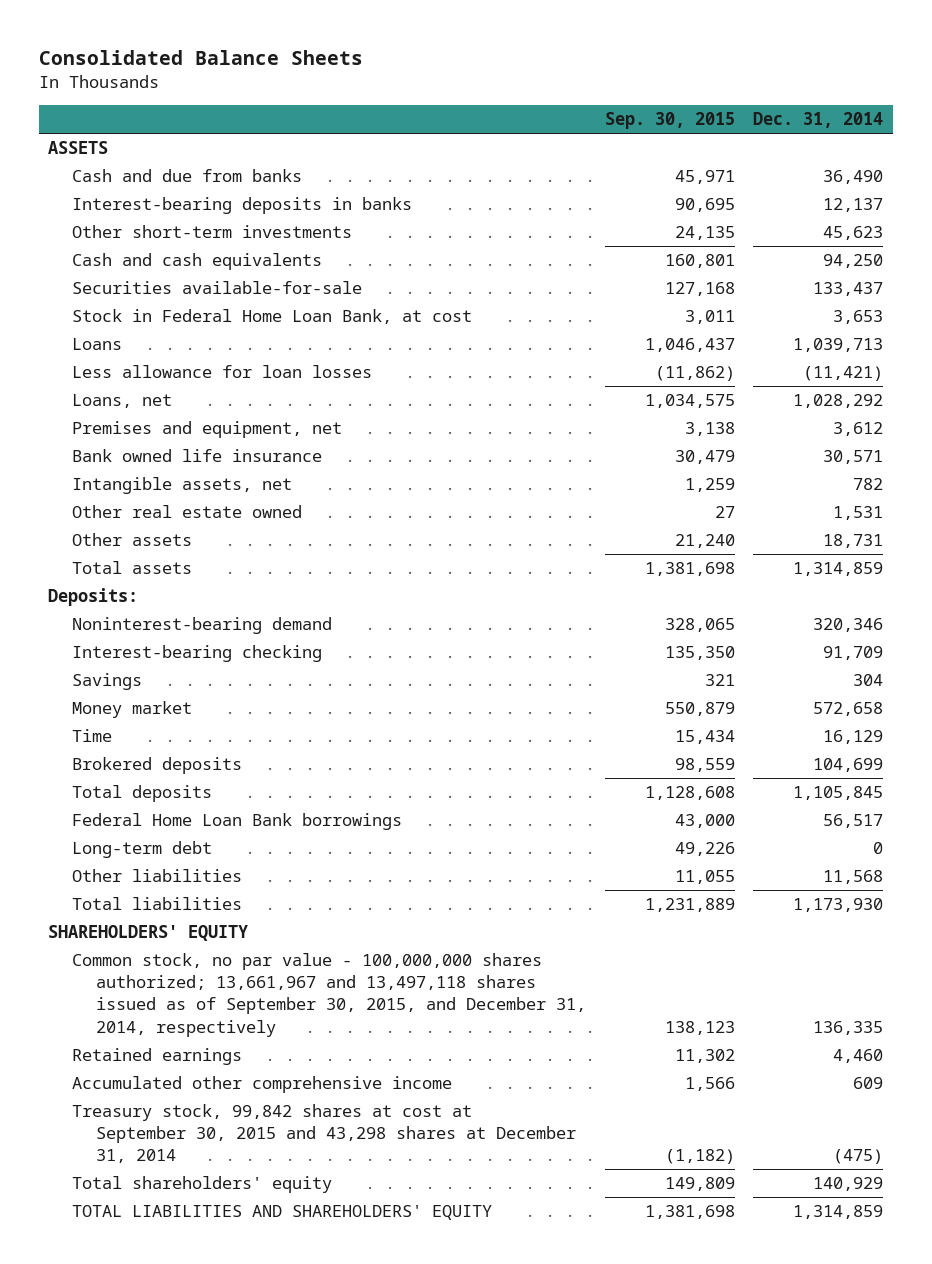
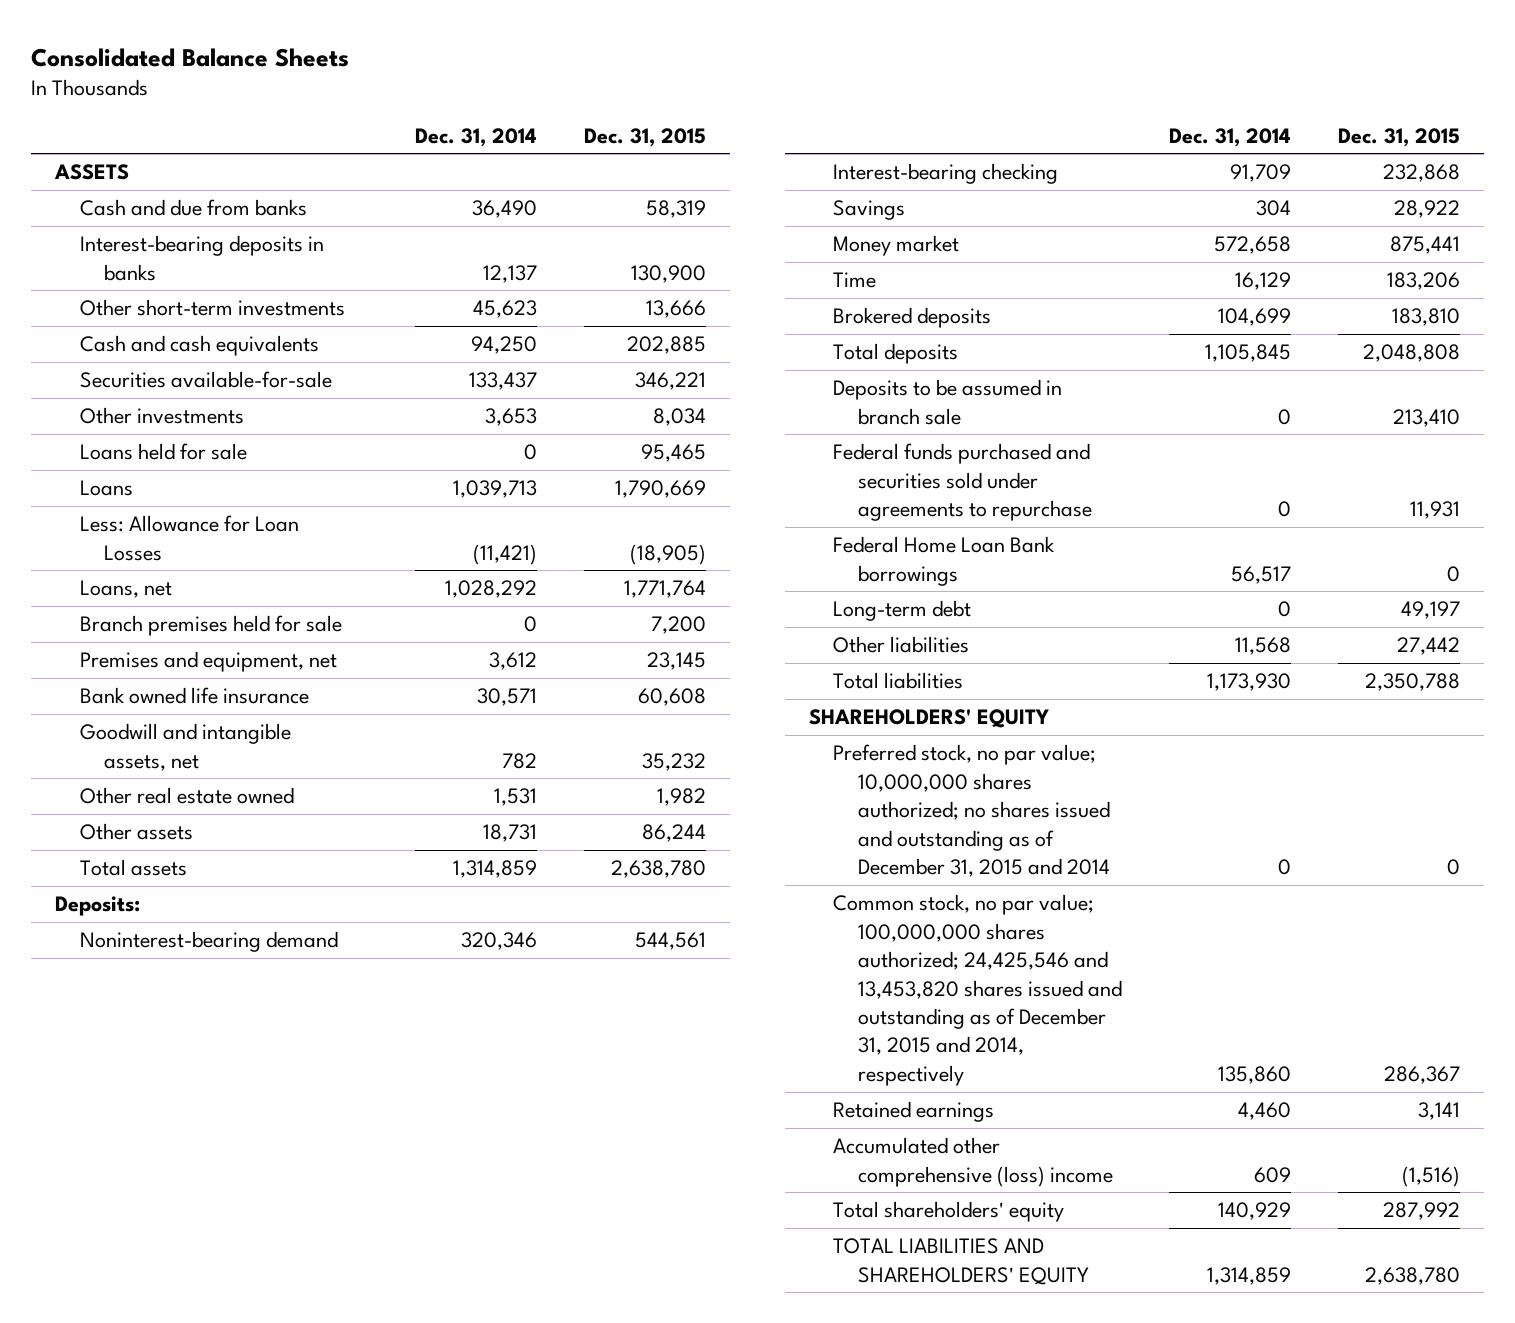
[604,112,735,130] Sep. 30, 2015 -> none
none -> [584,127,707,147] Dec. 31, 2015
[71,309,472,325] Stock in Federal Home Loan Bank, at cost -> [79,407,244,425] Other investments
none -> [79,443,247,461] Loans held for sale
[71,365,372,379] Less allowance for loan losses -> [79,515,299,561] Less: Allowance for Loan Losses
none -> [79,615,342,637] Branch premises held for sale
[71,477,292,495] Intangible assets, net -> [79,723,291,771] Goodwill and intangible assets, net
none -> [833,379,1063,425] Deposits to be assumed in branch sale
none -> [833,443,1092,522] Federal funds purchased and securities sold under agreements to repurchase
none -> [833,744,1110,878] Preferred stock, no par value; 10,000,000 shares authorized; no shares issued and outstanding as of December 31, 2015 and 2014
[71,953,586,1037] Common stock, no par value - 100,000,000 shares authorized; 13,661,967 and 13,497,118 shares issued as of September 30, 2015, and December 31, 2014, respectively -> [833,894,1122,1086] Common stock, no par value; 100,000,000 shares authorized; 24,425,546 and 13,453,820 shares issued and outstanding as of December 31, 2015 and 2014, respectively
[813,1020,884,1035] 136,335 -> [1217,1065,1291,1084] 135,860
[71,1104,576,1164] Treasury stock, 99,842 shares at cost at September 30, 2015 and 43,298 shares at December 31, 2014 -> none
[71,1076,452,1094] Accumulated other comprehensive income -> [833,1137,1113,1187] Accumulated other comprehensive (loss) income

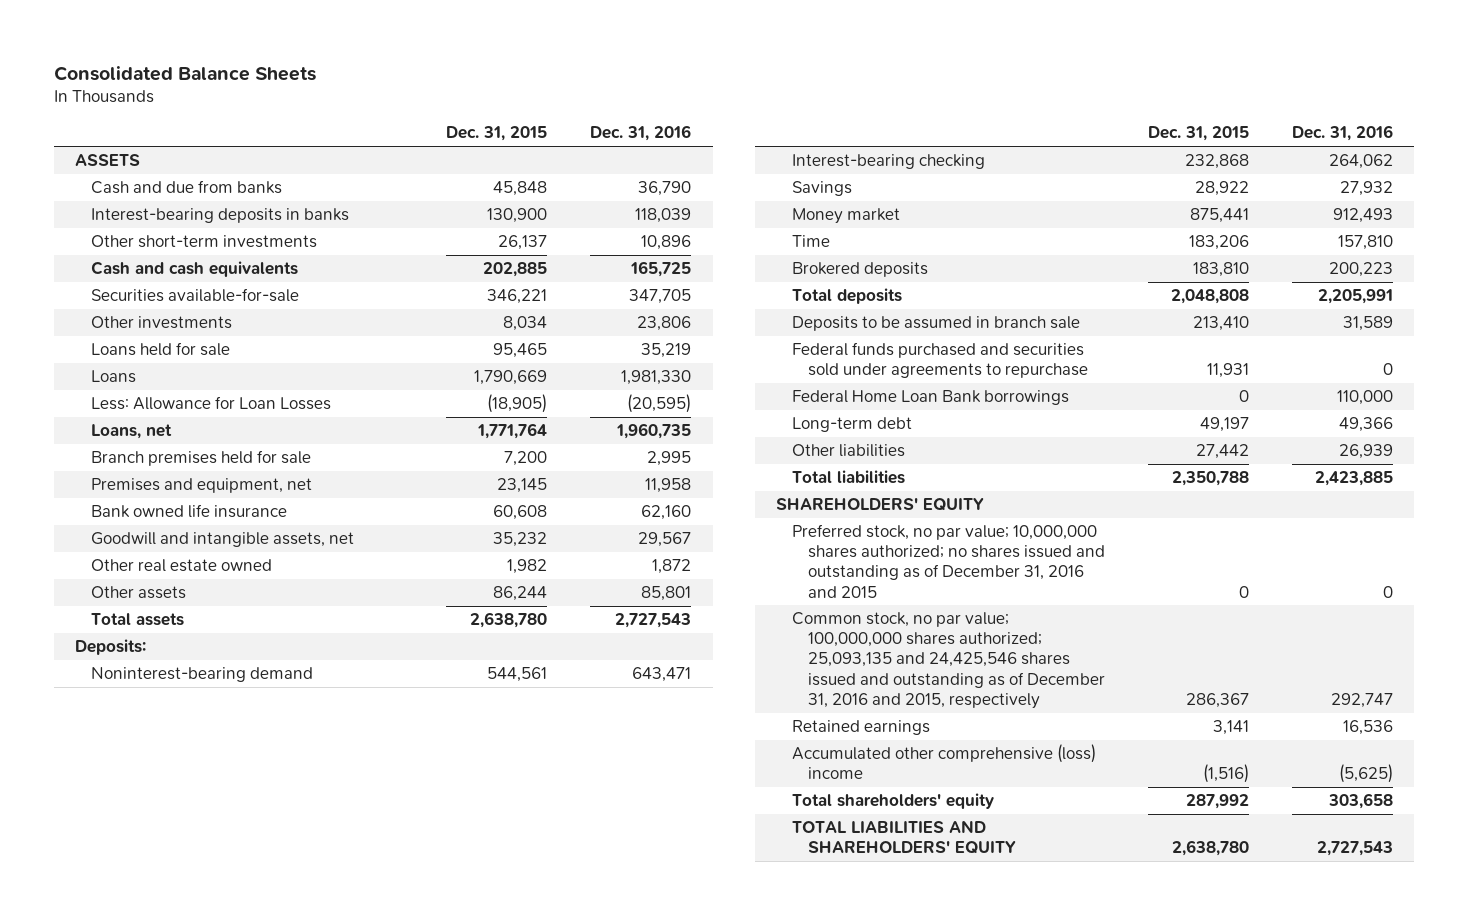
[415,127,538,147] Dec. 31, 2014 -> none
none -> [590,125,692,142] Dec. 31, 2016
[646,200,707,219] 58,319 -> [493,181,548,197] 45,848
[646,300,707,319] 13,666 -> [498,235,548,251] 26,137
[833,744,1110,878] Preferred stock, no par value; 10,000,000 shares authorized; no shares issued and outstanding as of December 31, 2015 and 2014 -> [791,524,1105,598] Preferred stock, no par value; 10,000,000 shares authorized; no shares issued and outstanding as of December 31, 2016 and 2015
[833,894,1122,1086] Common stock, no par value; 100,000,000 shares authorized; 24,425,546 and 13,453,820 shares issued and outstanding as of December 31, 2015 and 2014, respectively -> [791,612,1105,709] Common stock, no par value; 100,000,000 shares authorized; 25,093,135 and 24,425,546 shares issued and outstanding as of December 31, 2016 and 2015, respectively

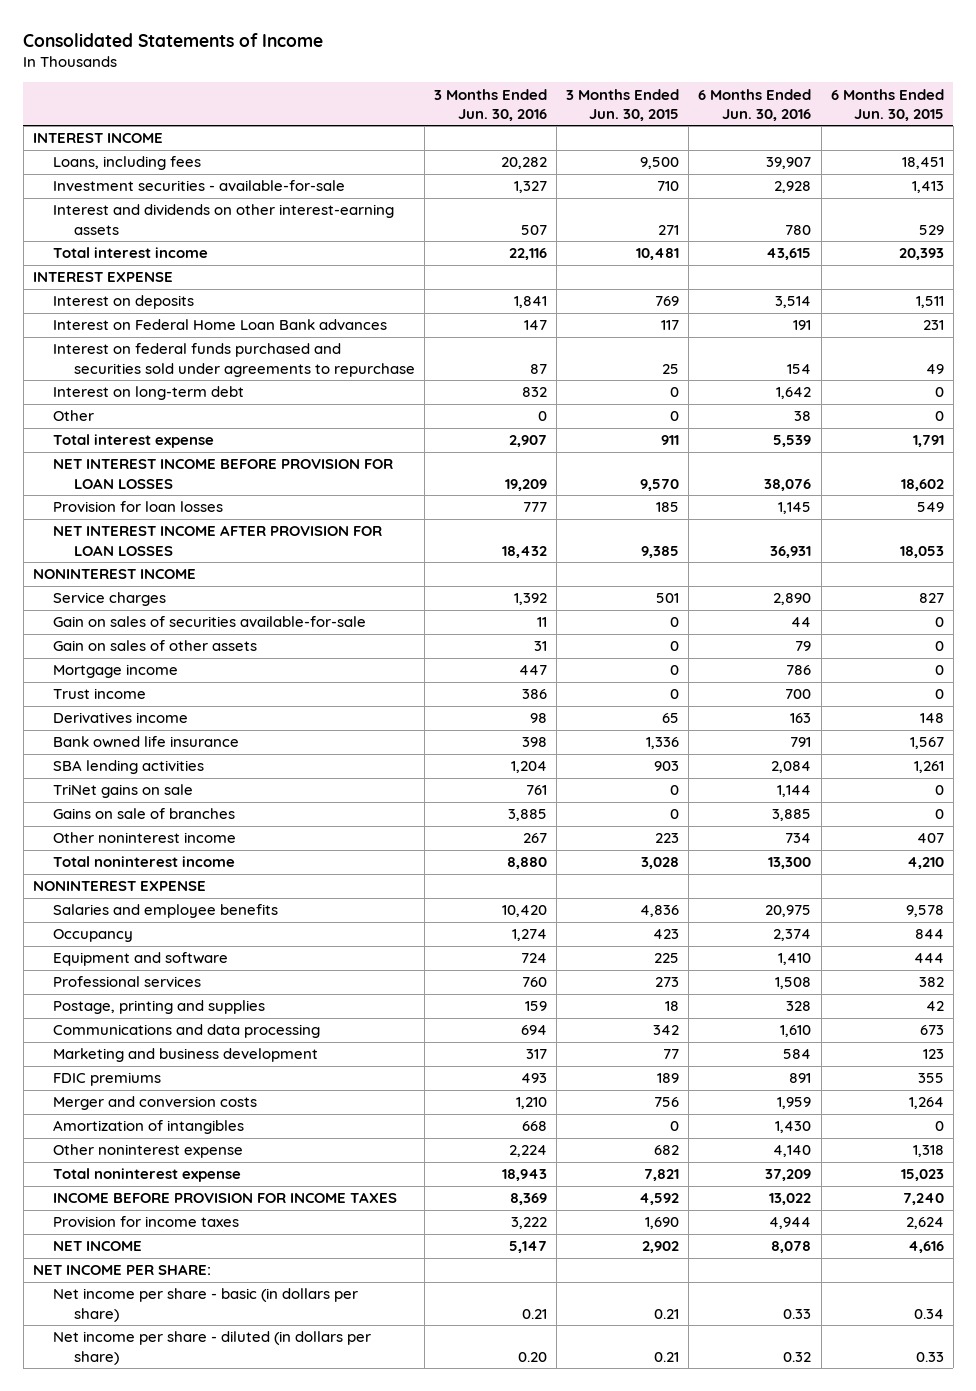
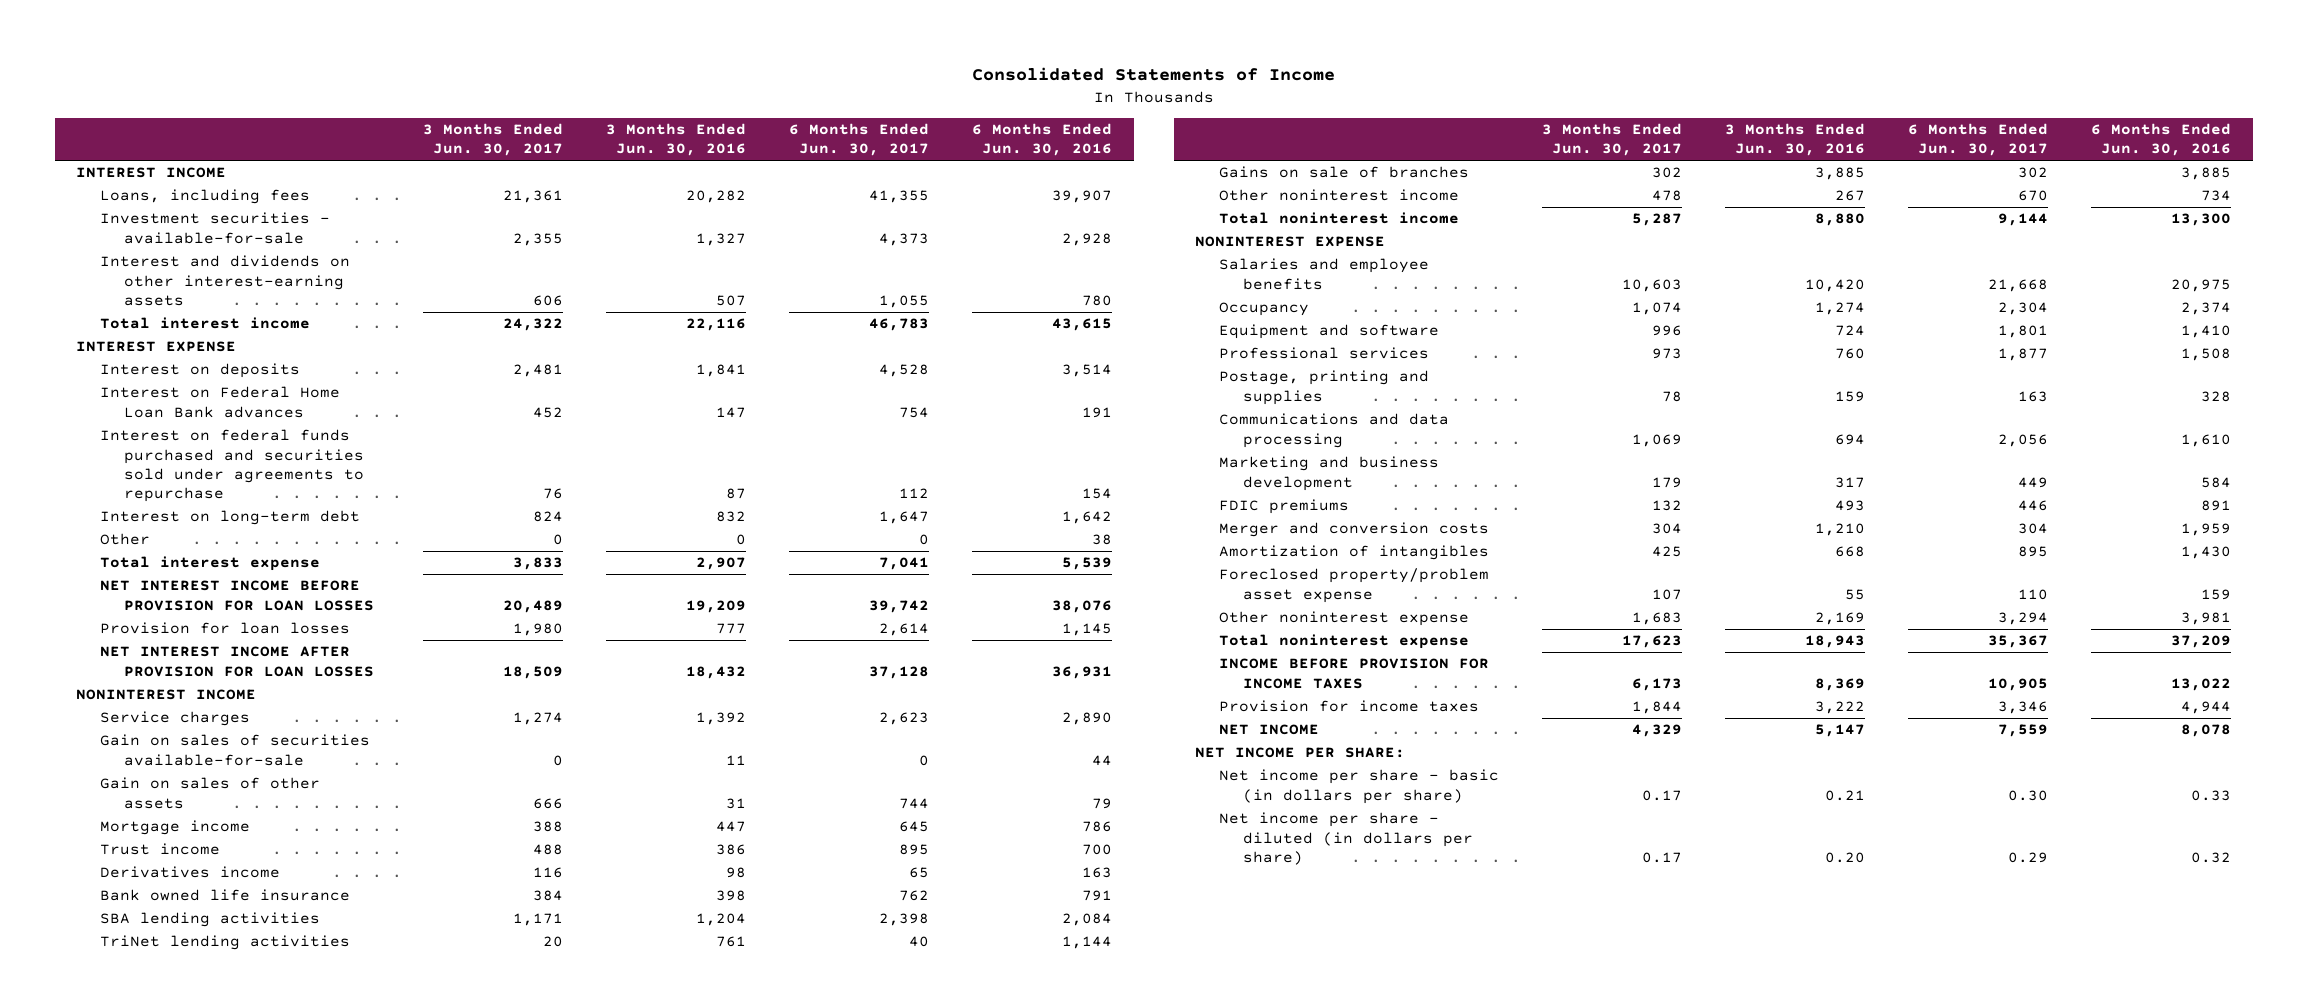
[566,88,680,121] 3 Months Ended Jun. 30, 2015 -> none
[830,88,944,121] 6 Months Ended Jun. 30, 2015 -> none
none -> [423,123,564,157] 3 Months Ended Jun. 30, 2017
none -> [789,123,930,157] 6 Months Ended Jun. 30, 2017
[53,784,194,799] TriNet gains on sale -> [100,935,351,951] TriNet lending activities
none -> [1219,568,1490,603] Foreclosed property/problem asset expense
[509,1145,548,1158] 2,224 -> [1815,612,1866,626] 2,169
[773,1145,812,1158] 4,140 -> [2181,612,2232,626] 3,981

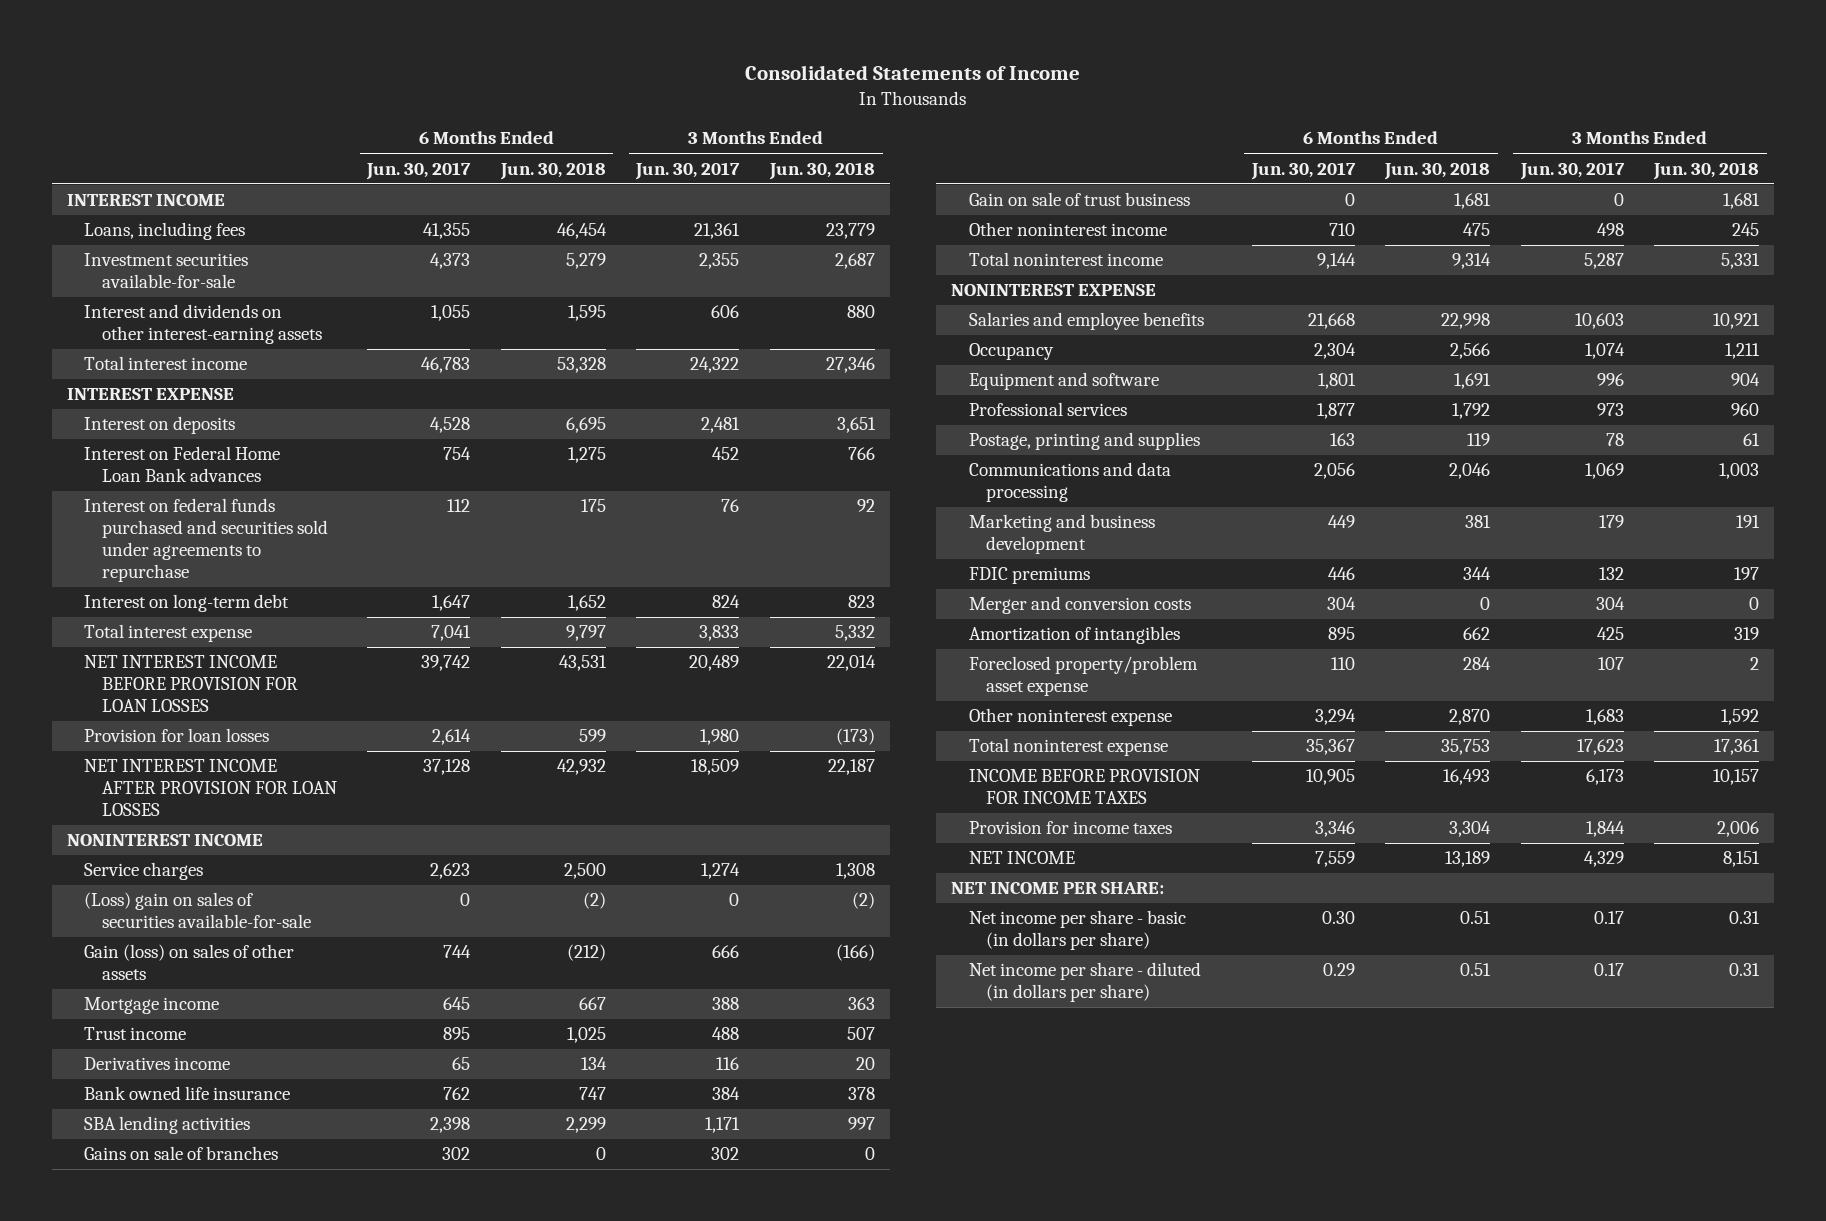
[606,123,747,157] 3 Months Ended Jun. 30, 2016 -> none
[972,123,1113,157] 6 Months Ended Jun. 30, 2016 -> none
none -> [499,161,606,180] Jun. 30, 2018
none -> [768,161,875,180] Jun. 30, 2018
[100,212,331,244] Investment securities - available-for-sale -> [84,253,249,289] Investment securities available-for-sale
[100,533,151,546] Other -> none
[100,734,371,766] Gain on sales of securities available-for-sale -> [84,892,311,929] (Loss) gain on sales of securities available-for-sale
[100,777,321,809] Gain on sales of other assets -> [84,944,295,981] Gain (loss) on sales of other assets
[100,935,351,951] TriNet lending activities -> none
none -> [968,192,1190,207] Gain on sale of trust business
[1652,190,1683,202] 478 -> [1596,223,1624,237] 498
[2018,190,2049,202] 670 -> [1328,223,1355,237] 710

